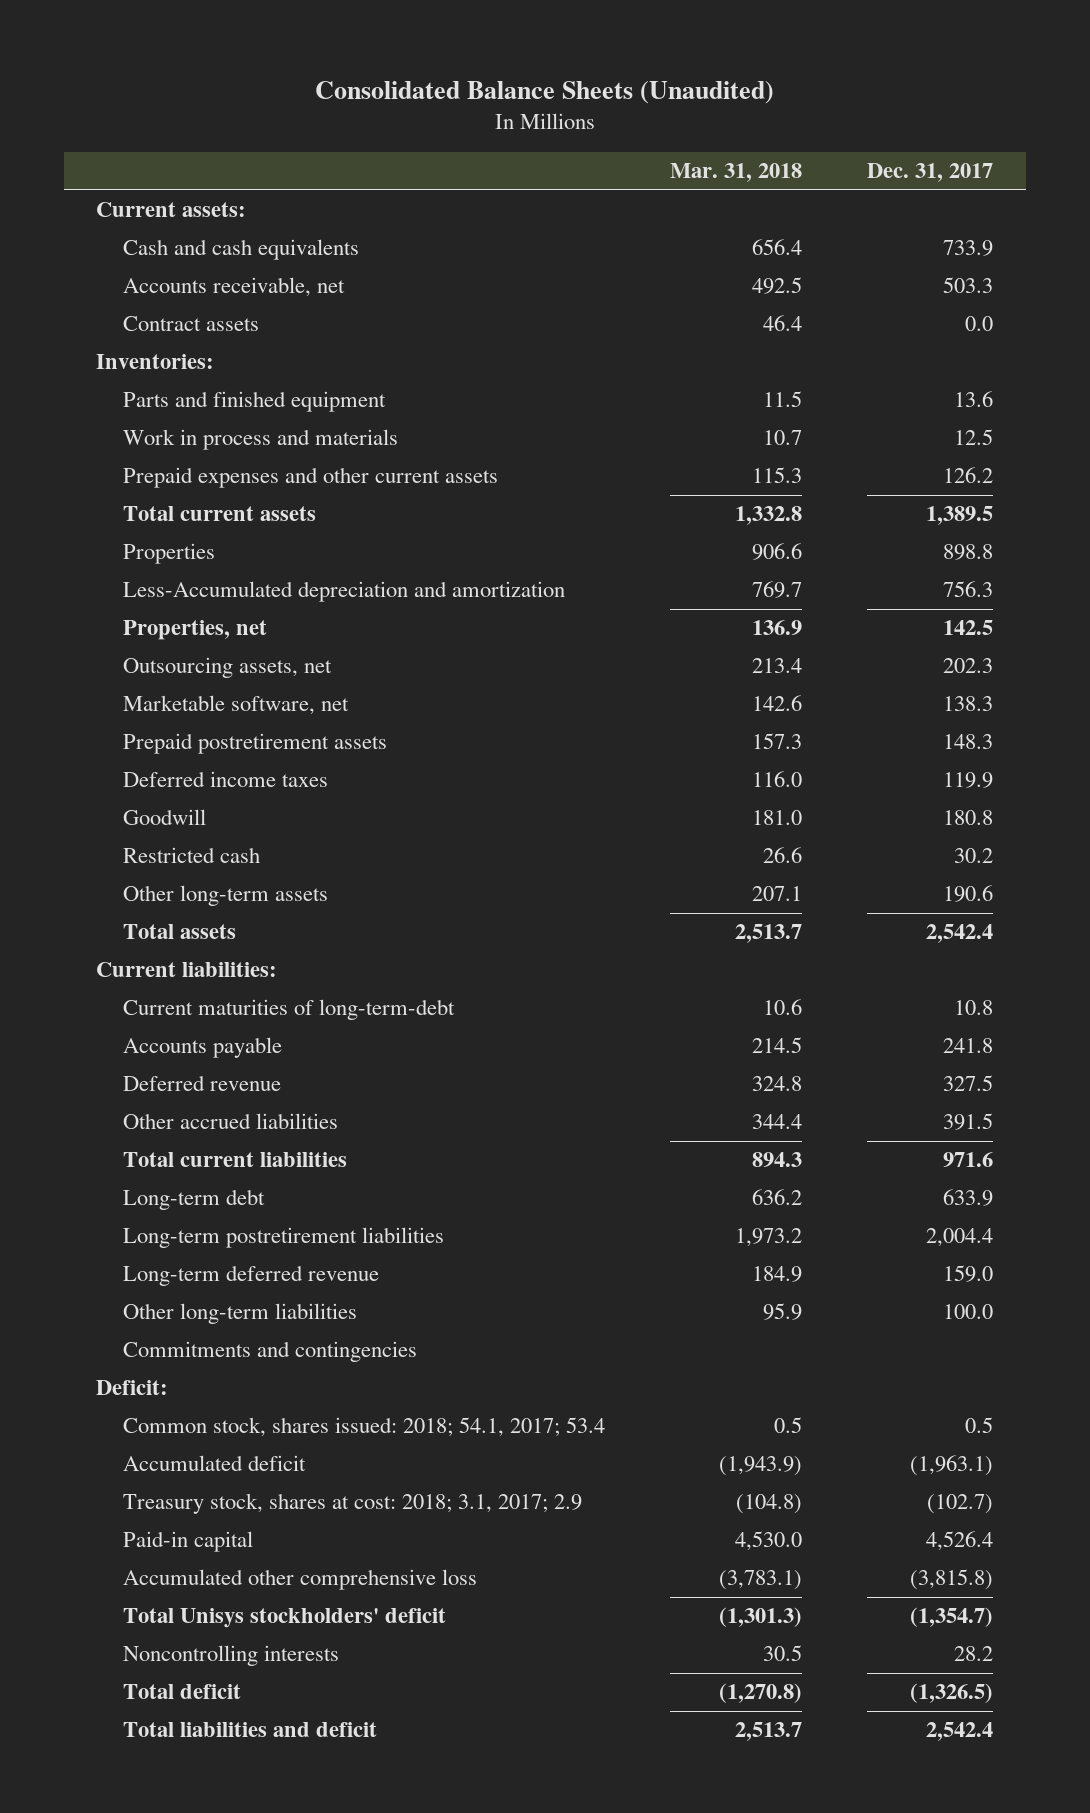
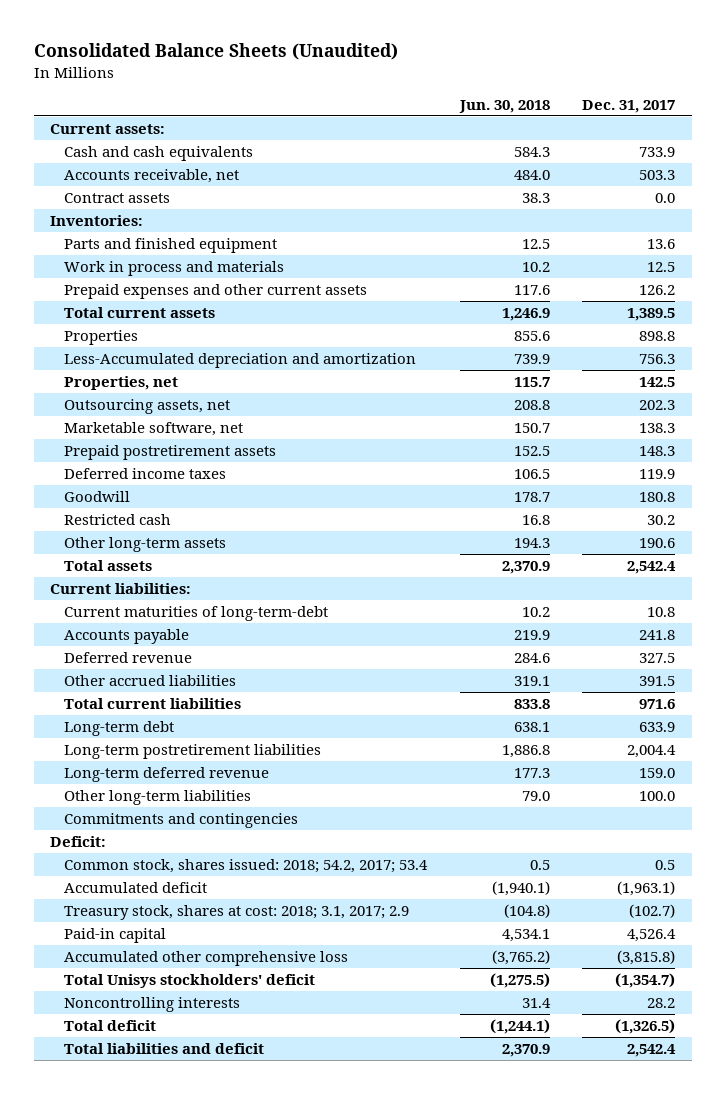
[670,163,803,183] Mar. 31, 2018 -> none
none -> [458,99,550,113] Jun. 30, 2018
[123,1417,606,1438] Common stock, shares issued: 2018; 54.1, 2017; 53.4 -> [63,858,428,873] Common stock, shares issued: 2018; 54.2, 2017; 53.4

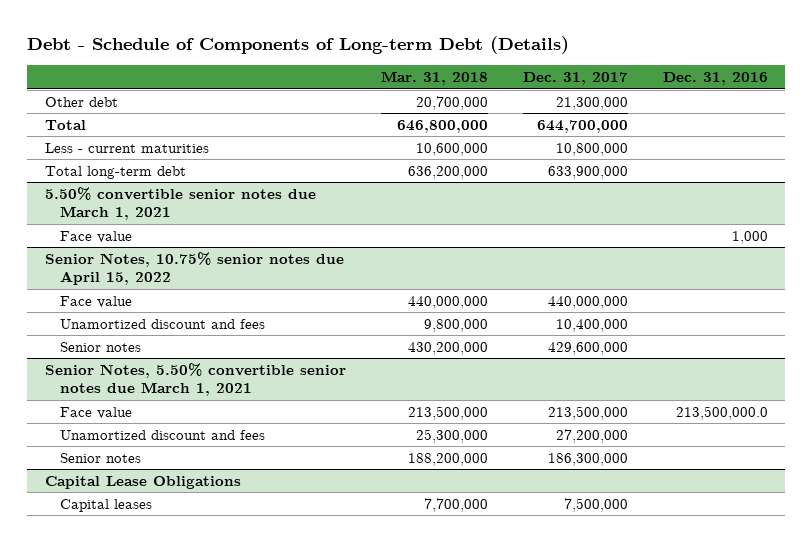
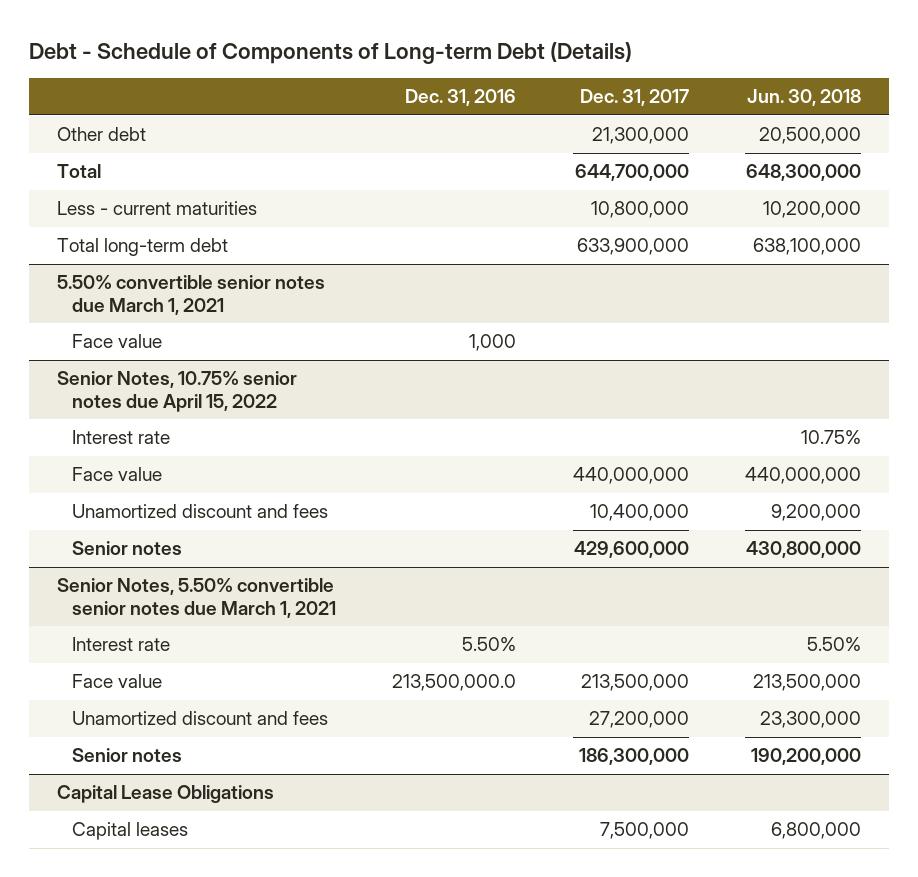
[380,71,488,86] Mar. 31, 2018 -> none
none -> [746,89,861,107] Jun. 30, 2018
none -> [72,430,171,445] Interest rate
none -> [72,637,171,652] Interest rate

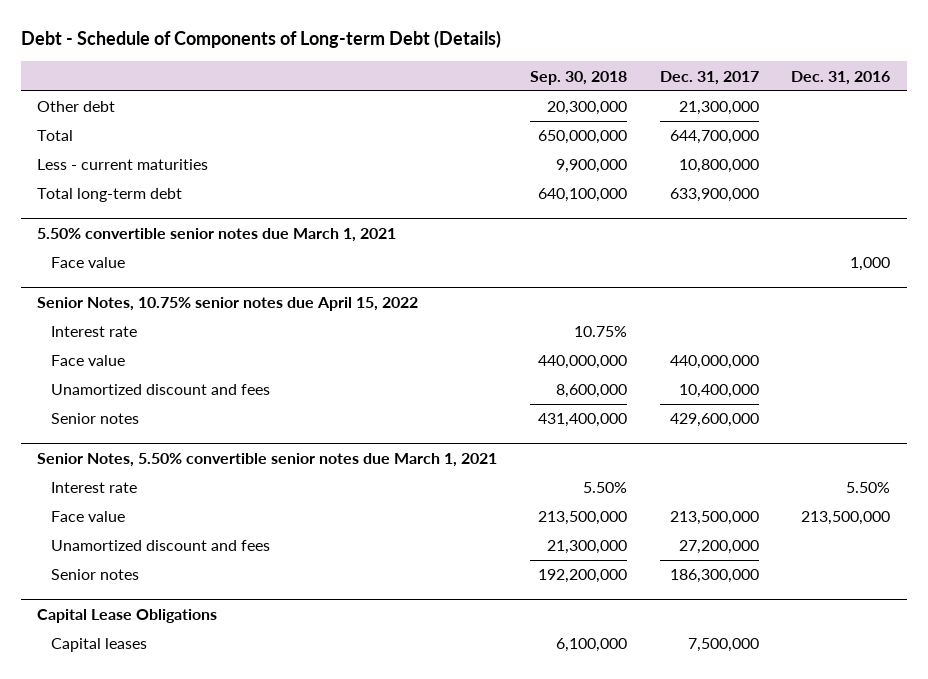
[746,89,861,107] Jun. 30, 2018 -> none
none -> [529,70,627,85] Sep. 30, 2018
[392,674,517,692] 213,500,000.0 -> [801,511,891,526] 213,500,000

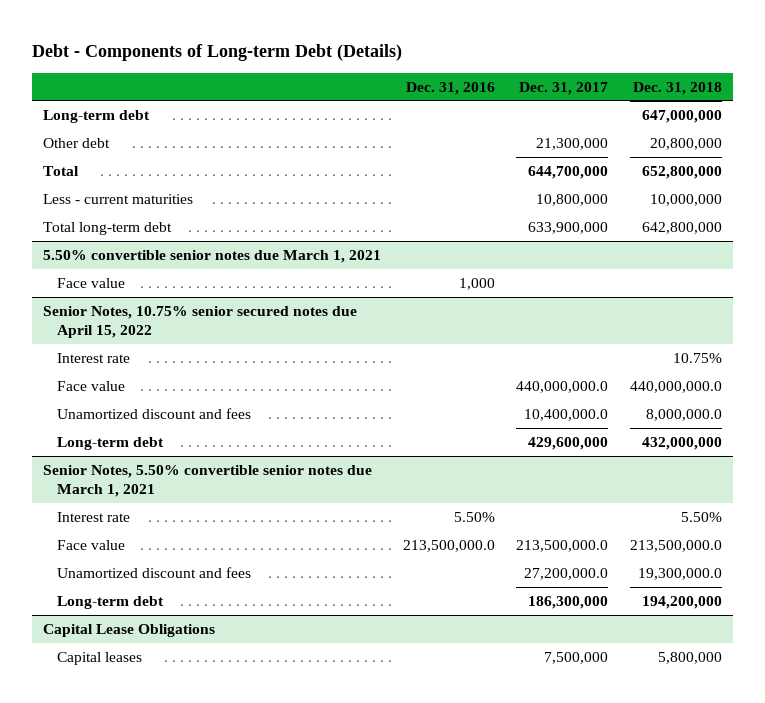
[20,30,501,49] Debt - Schedule of Components of Long-term Debt (Details) -> [32,43,403,61] Debt - Components of Long-term Debt (Details)
[529,70,627,85] Sep. 30, 2018 -> none
none -> [633,81,723,95] Dec. 31, 2018
none -> [43,110,151,124] Long-term debt
[37,296,419,311] Senior Notes, 10.75% senior notes due April 15, 2022 -> [43,306,358,339] Senior Notes, 10.75% senior secured notes due April 15, 2022
[669,355,759,370] 440,000,000 -> [516,381,609,394] 440,000,000.0
[678,384,759,399] 10,400,000 -> [524,409,609,422] 10,400,000.0
[51,413,140,425] Senior notes -> [56,437,164,451] Long-term debt
[669,511,759,526] 213,500,000 -> [516,540,609,553] 213,500,000.0
[801,511,891,526] 213,500,000 -> [402,540,495,553] 213,500,000.0
[678,540,759,555] 27,200,000 -> [524,568,609,581] 27,200,000.0
[51,569,140,581] Senior notes -> [56,596,164,610] Long-term debt

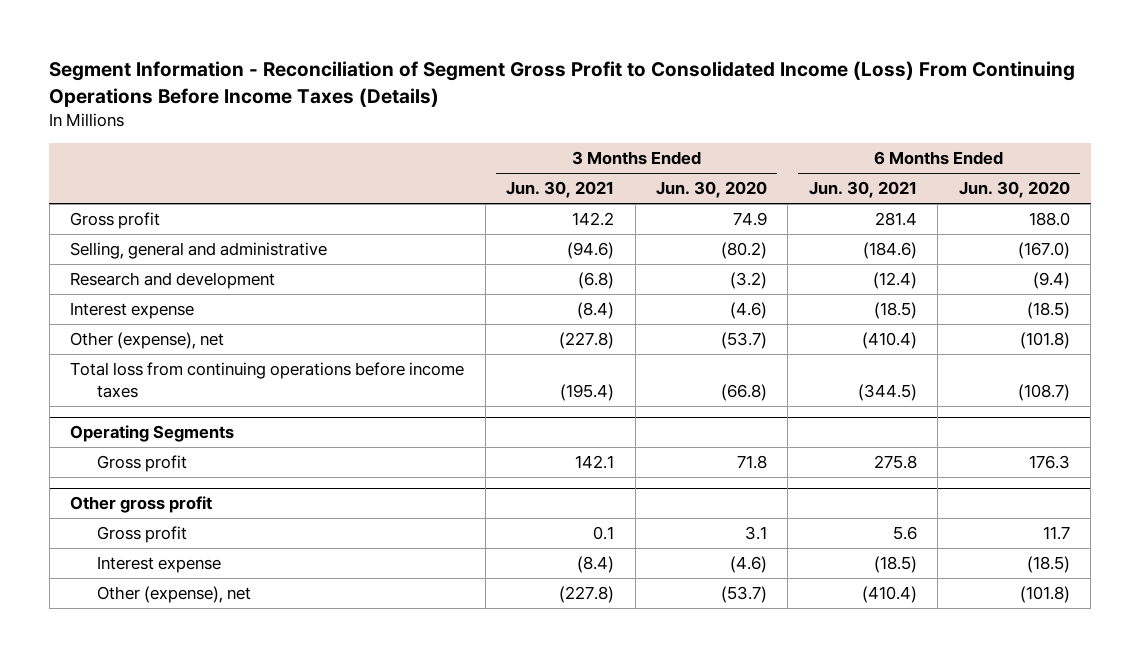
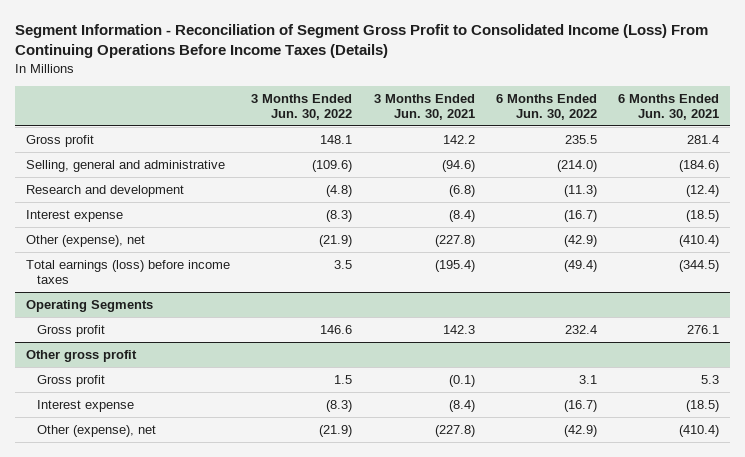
[655,181,767,199] Jun. 30, 2020 -> none
[958,181,1070,199] Jun. 30, 2020 -> none
none -> [251,93,353,120] 3 Months Ended Jun. 30, 2022
none -> [496,93,598,120] 6 Months Ended Jun. 30, 2022
[70,362,465,399] Total loss from continuing operations before income taxes -> [25,259,230,284] Total earnings (loss) before income taxes
[575,455,615,470] 142.1 -> [442,324,475,334] 142.3
[873,455,917,470] 275.8 -> [687,324,720,334] 276.1
[593,526,615,541] 0.1 -> [448,374,475,387] (0.1)
[892,526,917,541] 5.6 -> [701,374,720,384] 5.3

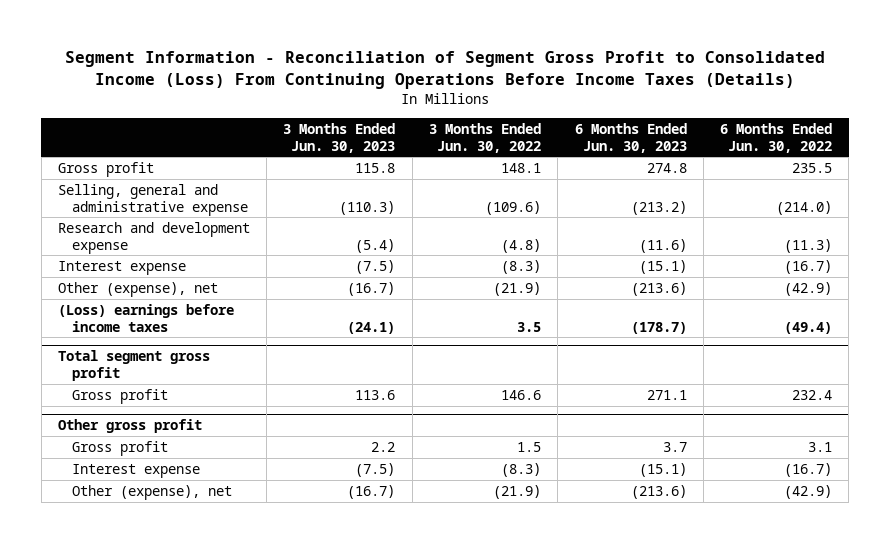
[373,93,475,120] 3 Months Ended Jun. 30, 2021 -> none
[618,93,720,120] 6 Months Ended Jun. 30, 2021 -> none
none -> [283,122,396,153] 3 Months Ended Jun. 30, 2023
none -> [574,122,687,153] 6 Months Ended Jun. 30, 2023
[25,159,225,172] Selling, general and administrative -> [57,183,248,216] Selling, general and administrative expense
[25,184,184,197] Research and development -> [57,221,250,254] Research and development expense
[25,259,230,284] Total earnings (loss) before income taxes -> [57,303,234,332] (Loss) earnings before income taxes
[25,299,153,312] Operating Segments -> [57,350,210,381] Total segment gross profit

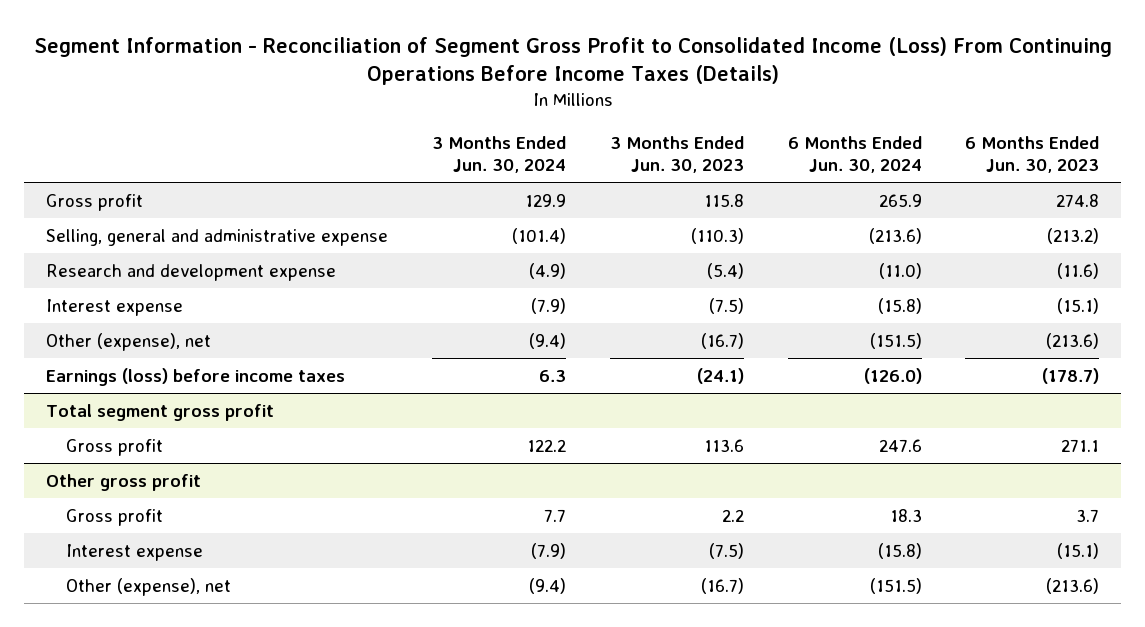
[429,122,542,153] 3 Months Ended Jun. 30, 2022 -> none
[720,122,833,153] 6 Months Ended Jun. 30, 2022 -> none
none -> [431,135,566,173] 3 Months Ended Jun. 30, 2024
none -> [787,135,922,173] 6 Months Ended Jun. 30, 2024
[57,303,234,332] (Loss) earnings before income taxes -> [45,367,345,386] Earnings (loss) before income taxes

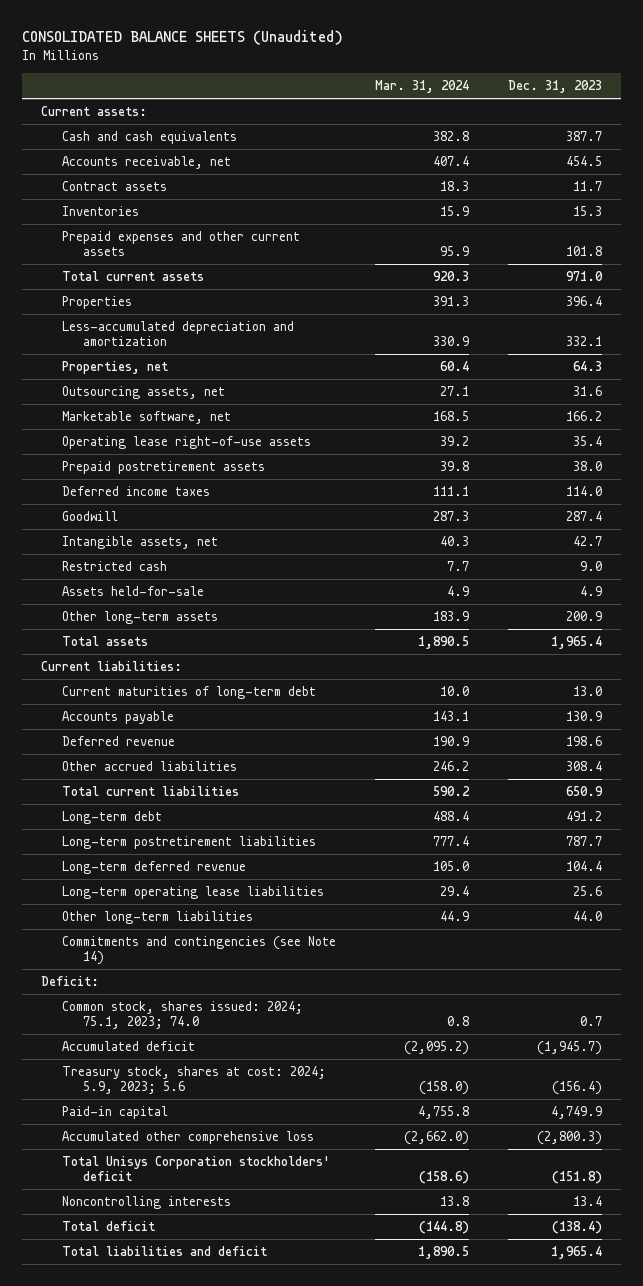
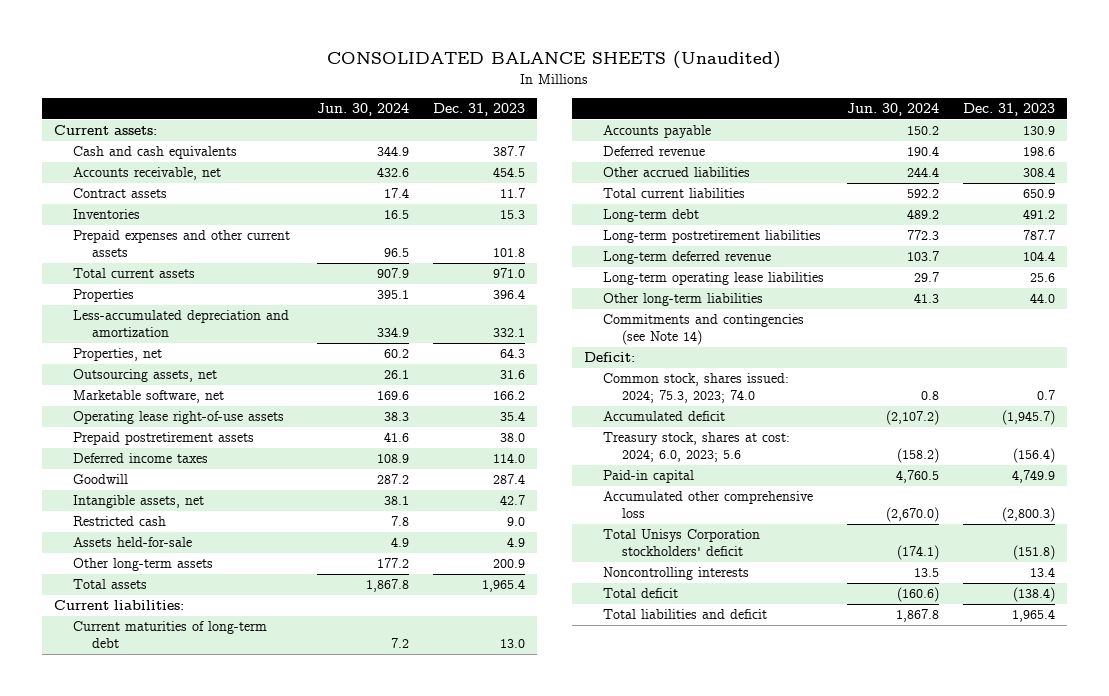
[374,80,469,94] Mar. 31, 2024 -> none
none -> [317,103,410,117] Jun. 30, 2024
[62,1001,304,1030] Common stock, shares issued: 2024; 75.1, 2023; 74.0 -> [602,373,789,404] Common stock, shares issued: 2024; 75.3, 2023; 74.0
[62,1066,327,1095] Treasury stock, shares at cost: 2024; 5.9, 2023; 5.6 -> [602,432,790,463] Treasury stock, shares at cost: 2024; 6.0, 2023; 5.6

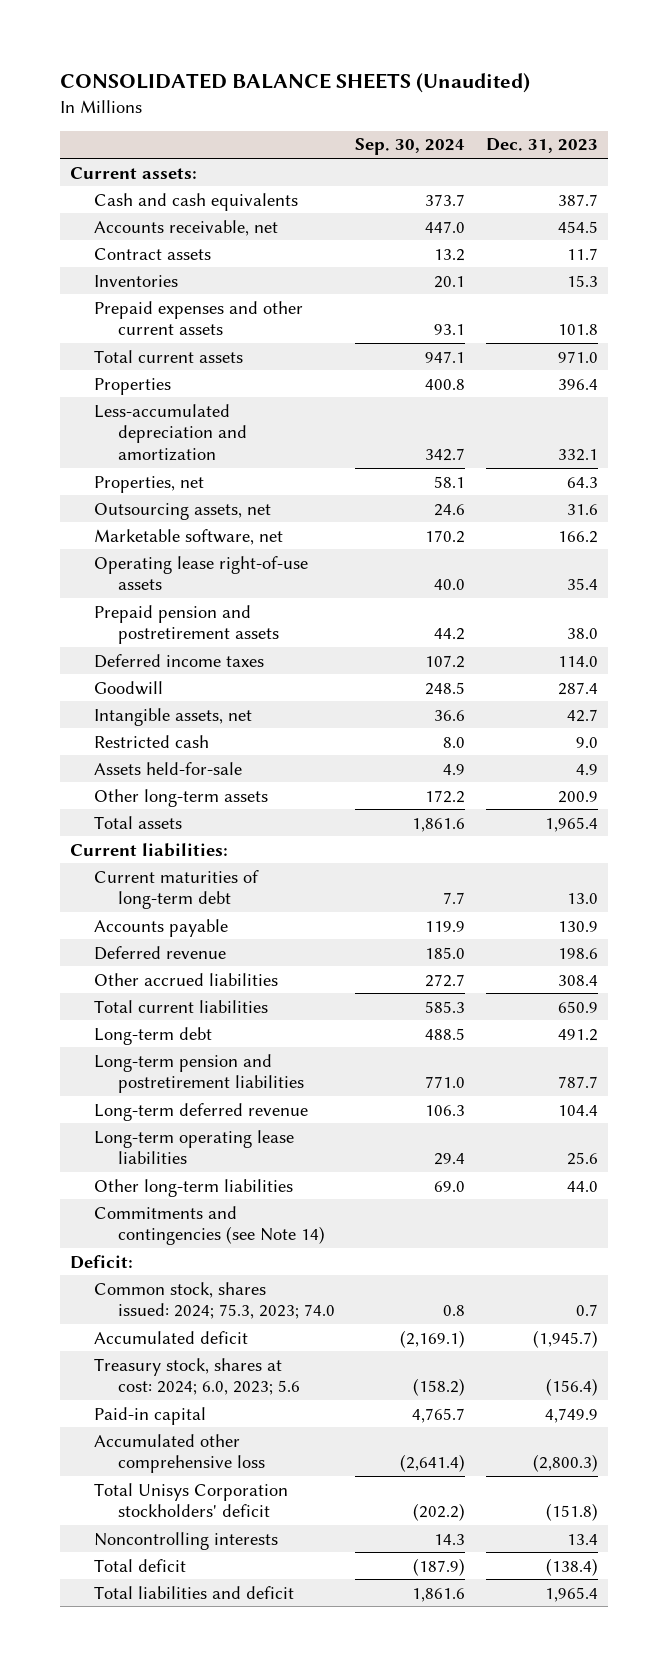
[317,103,410,117] Jun. 30, 2024 -> none
none -> [355,138,466,156] Sep. 30, 2024
[72,432,254,446] Prepaid postretirement assets -> [93,604,279,645] Prepaid pension and postretirement assets
[602,230,821,244] Long-term postretirement liabilities -> [93,1053,304,1094] Long-term pension and postretirement liabilities

